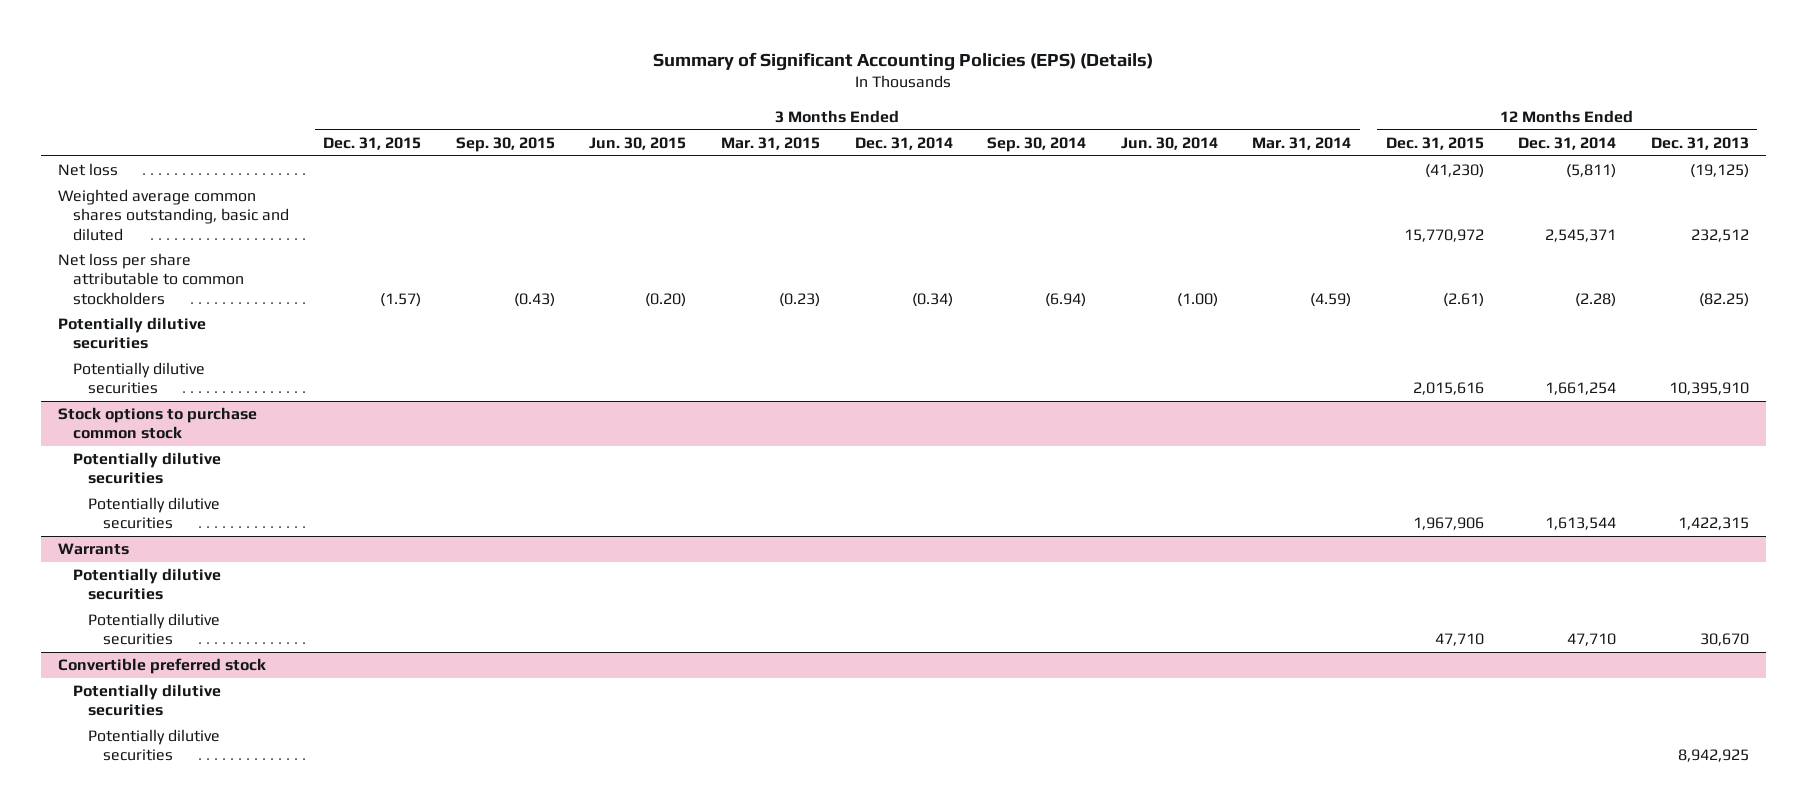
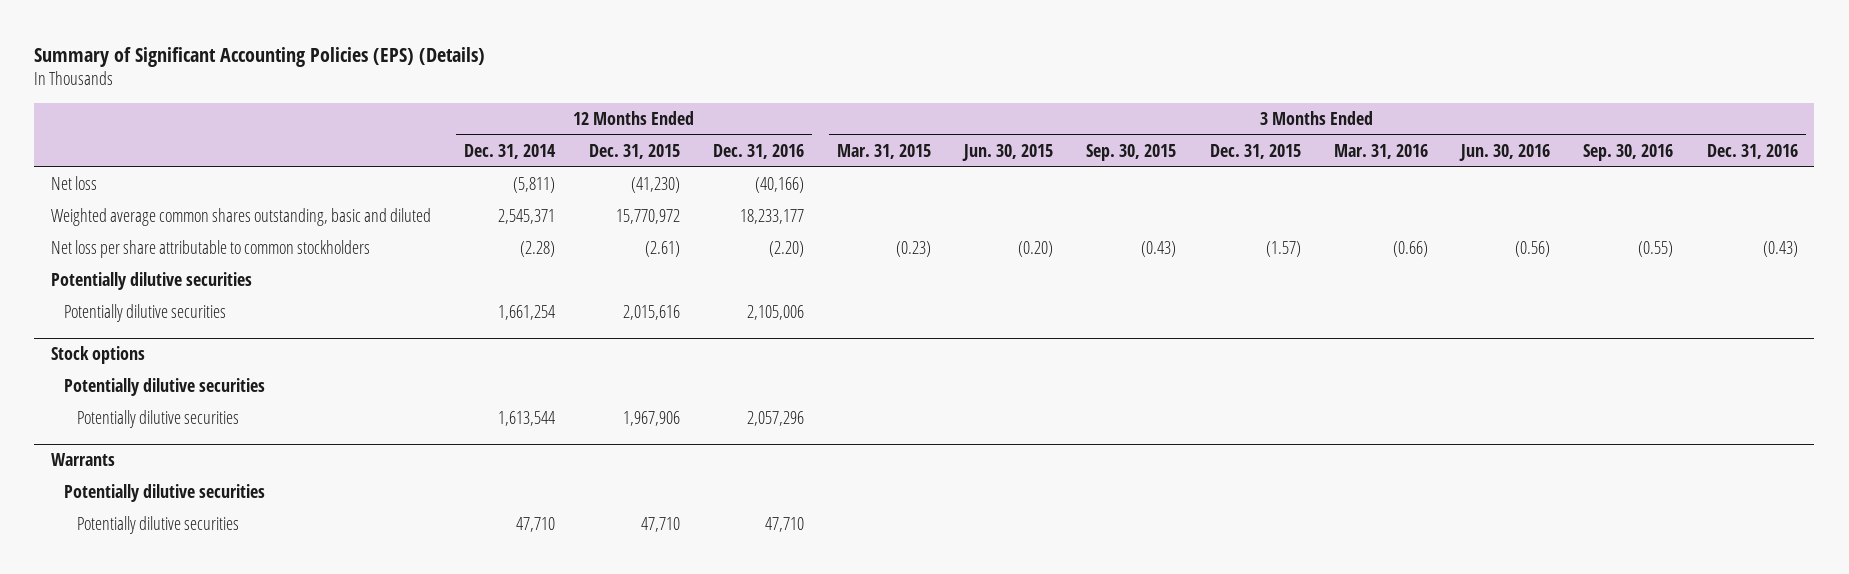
[854,136,953,150] Dec. 31, 2014 -> none
[987,136,1087,152] Sep. 30, 2014 -> none
[1120,136,1218,150] Jun. 30, 2014 -> none
[1252,136,1352,150] Mar. 31, 2014 -> none
[1650,136,1749,150] Dec. 31, 2013 -> none
none -> [712,144,804,160] Dec. 31, 2016
none -> [1333,144,1428,160] Mar. 31, 2016
none -> [1459,144,1551,162] Jun. 30, 2016
none -> [1583,144,1674,162] Sep. 30, 2016
none -> [1706,144,1798,160] Dec. 31, 2016
[57,407,257,440] Stock options to purchase common stock -> [51,346,146,365] Stock options
[57,658,266,675] Convertible preferred stock -> none
[72,684,221,717] Potentially dilutive securities -> none
[87,729,220,762] Potentially dilutive securities -> none

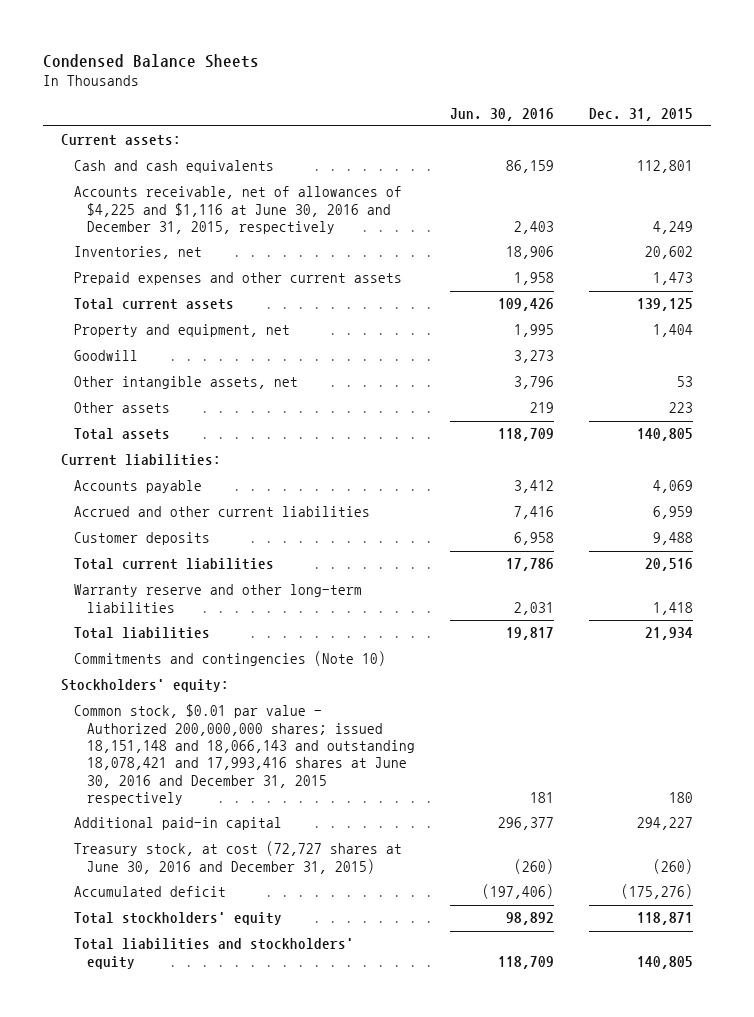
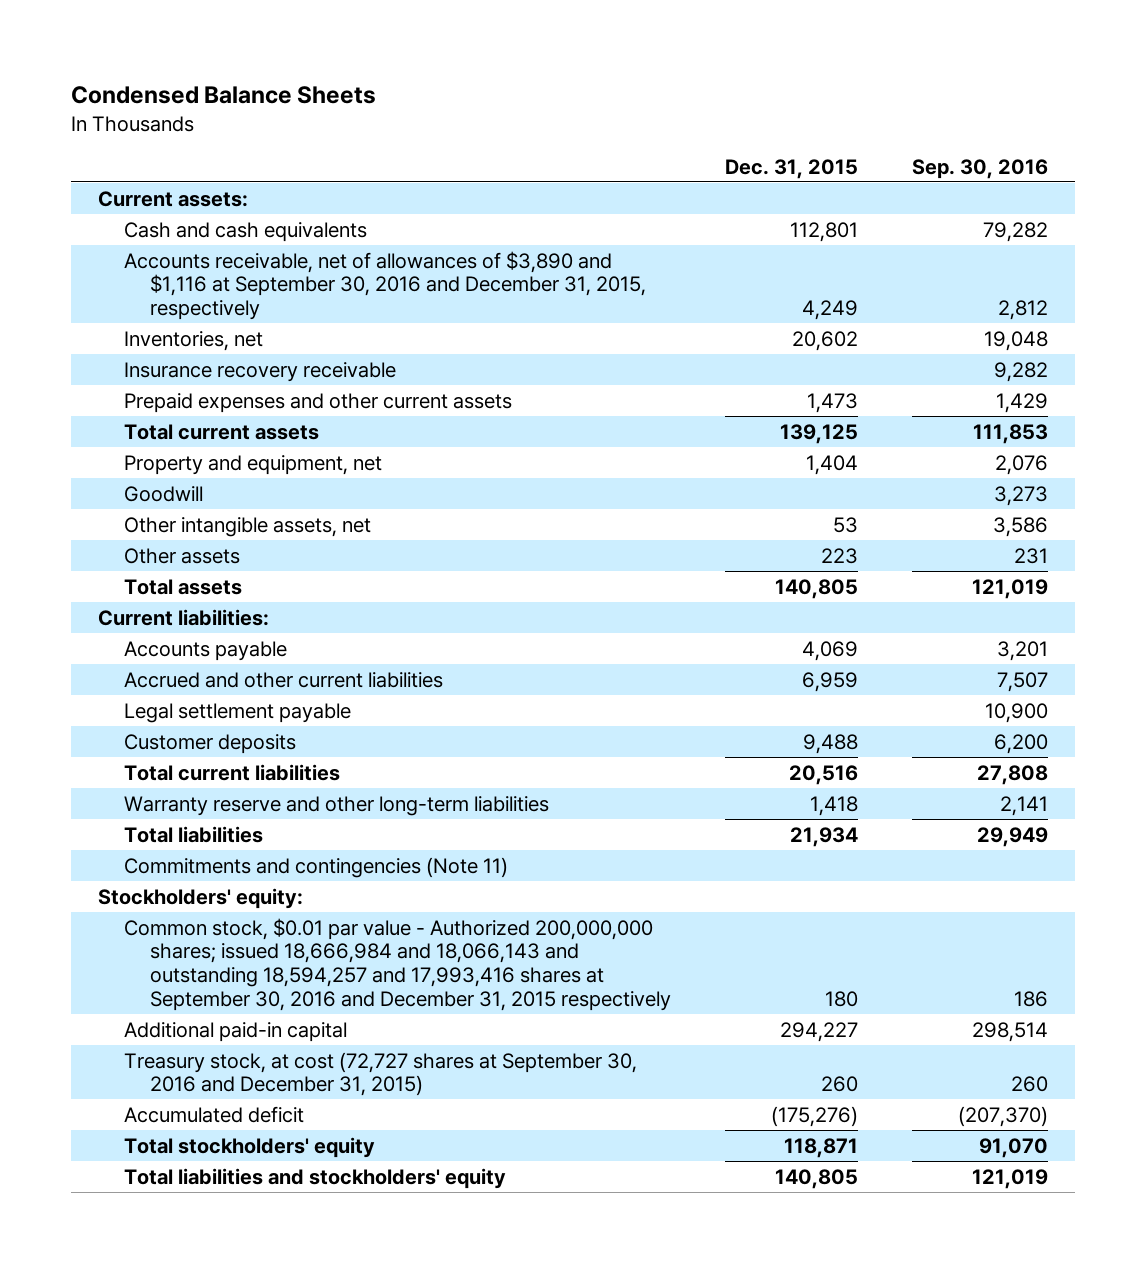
[450,107,555,121] Jun. 30, 2016 -> none
none -> [911,158,1048,179] Sep. 30, 2016
[74,186,403,235] Accounts receivable, net of allowances of $4,225 and $1,116 at June 30, 2016 and December 31, 2015, respectively -> [123,250,646,321] Accounts receivable, net of allowances of $3,890 and $1,116 at September 30, 2016 and December 31, 2015, respectively
none -> [123,361,396,382] Insurance recovery receivable
none -> [123,702,351,723] Legal settlement payable
[74,651,387,667] Commitments and contingencies (Note 10) -> [123,856,508,878] Commitments and contingencies (Note 11)
[74,704,416,806] Common stock, $0.01 par value - Authorized 200,000,000 shares; issued 18,151,148 and 18,066,143 and outstanding 18,078,421 and 17,993,416 shares at June 30, 2016 and December 31, 2015 respectively -> [123,917,671,1012] Common stock, $0.01 par value - Authorized 200,000,000 shares; issued 18,666,984 and 18,066,143 and outstanding 18,594,257 and 17,993,416 shares at September 30, 2016 and December 31, 2015 respectively
[74,841,403,874] Treasury stock, at cost (72,727 shares at June 30, 2016 and December 31, 2015) -> [123,1051,637,1097] Treasury stock, at cost (72,727 shares at September 30, 2016 and December 31, 2015)
[653,858,694,874] (260) -> [820,1076,858,1093] 260

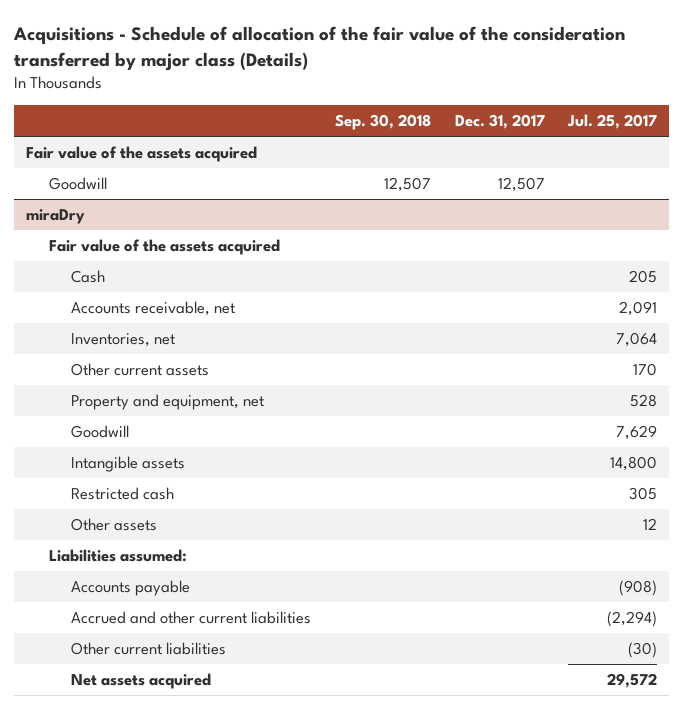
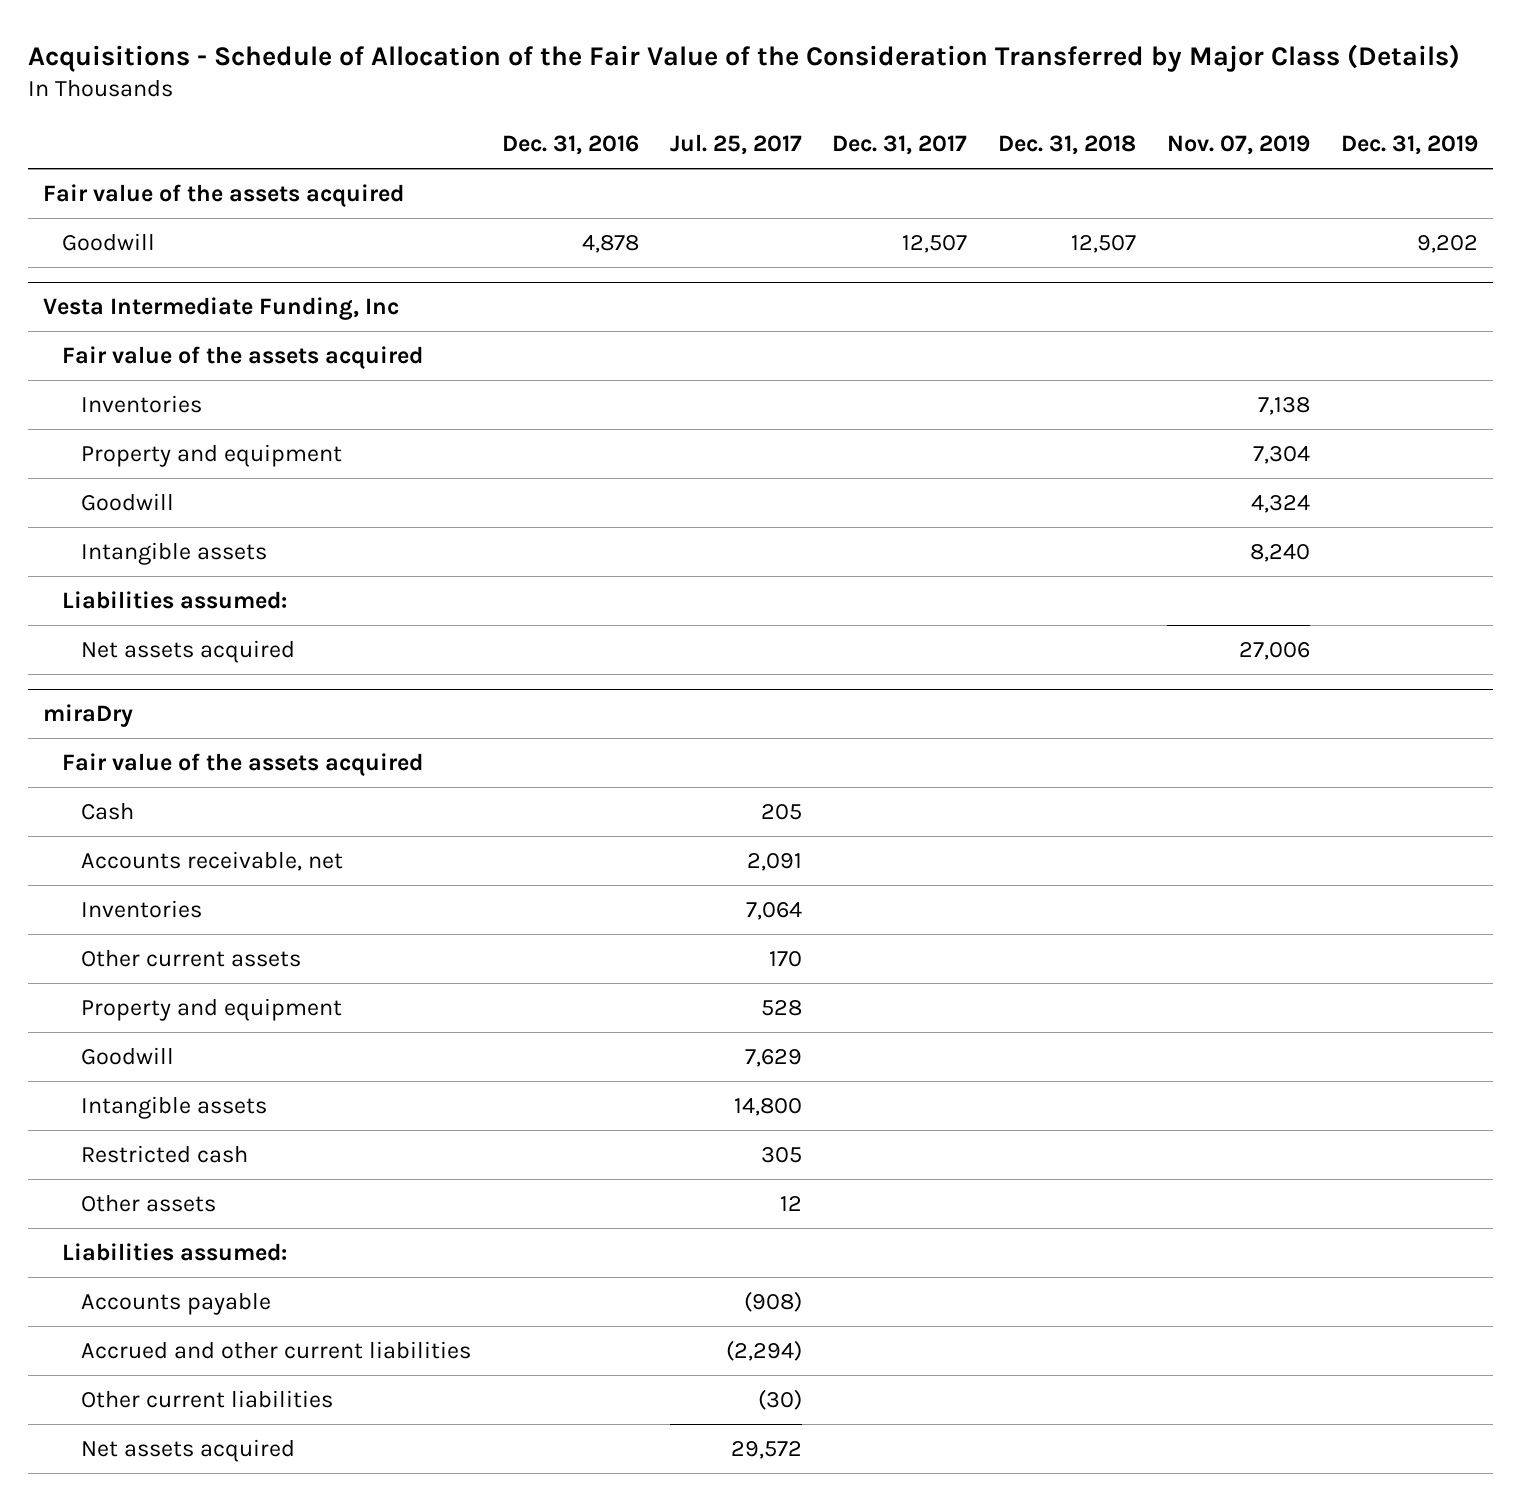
[12,25,625,71] Acquisitions - Schedule of allocation of the fair value of the consideration transferred by major class (Details) -> [28,43,1461,72] Acquisitions - Schedule of Allocation of the Fair Value of the Consideration Transferred by Major Class (Details)
[335,114,432,131] Sep. 30, 2018 -> none
none -> [501,135,639,156] Dec. 31, 2016
none -> [998,135,1137,156] Dec. 31, 2018
none -> [1166,135,1310,156] Nov. 07, 2019
none -> [1340,135,1478,156] Dec. 31, 2019
none -> [43,296,400,320] Vesta Intermediate Funding, Inc
none -> [62,345,424,369] Fair value of the assets acquired
none -> [81,394,203,413] Inventories
none -> [81,443,343,467] Property and equipment
none -> [81,492,175,511] Goodwill
none -> [81,541,268,565] Intangible assets
none -> [62,590,288,609] Liabilities assumed:
none -> [81,639,296,663] Net assets acquired
[71,333,176,348] Inventories, net -> [81,899,203,918] Inventories
[71,394,265,411] Property and equipment, net -> [81,997,343,1021] Property and equipment

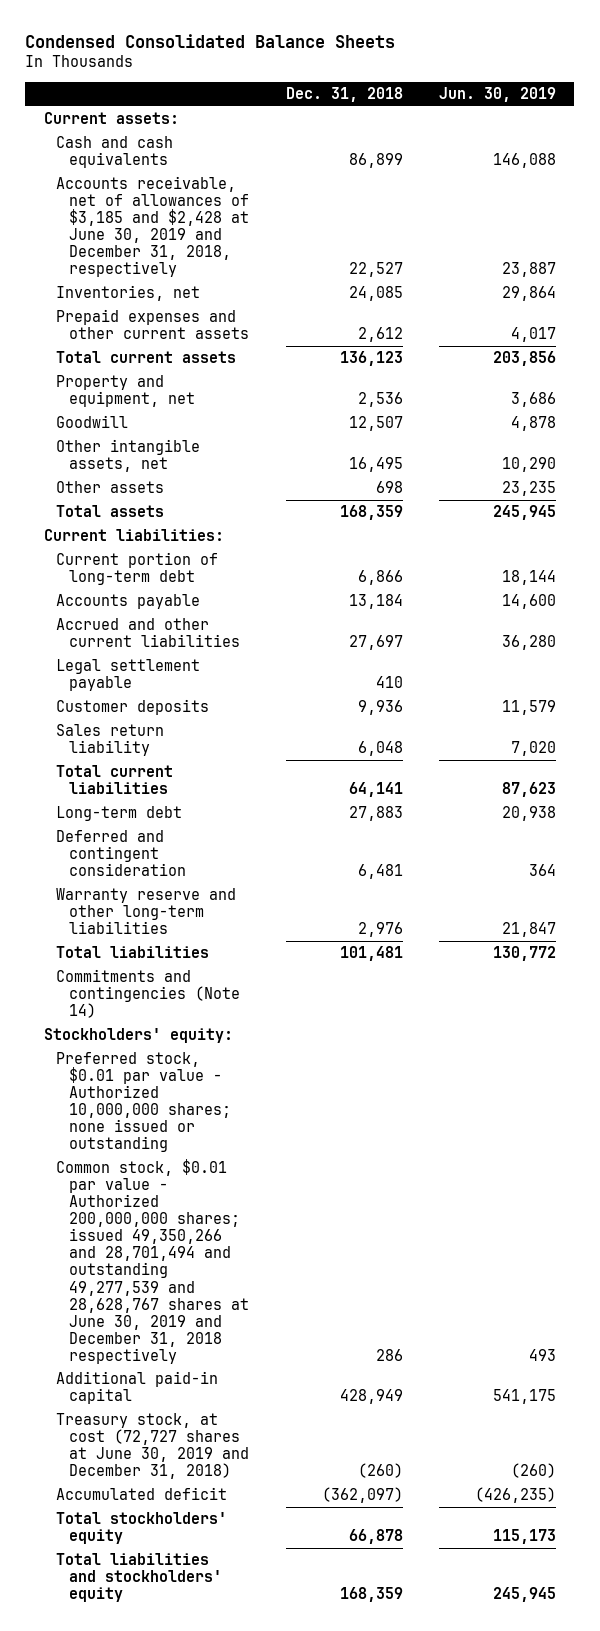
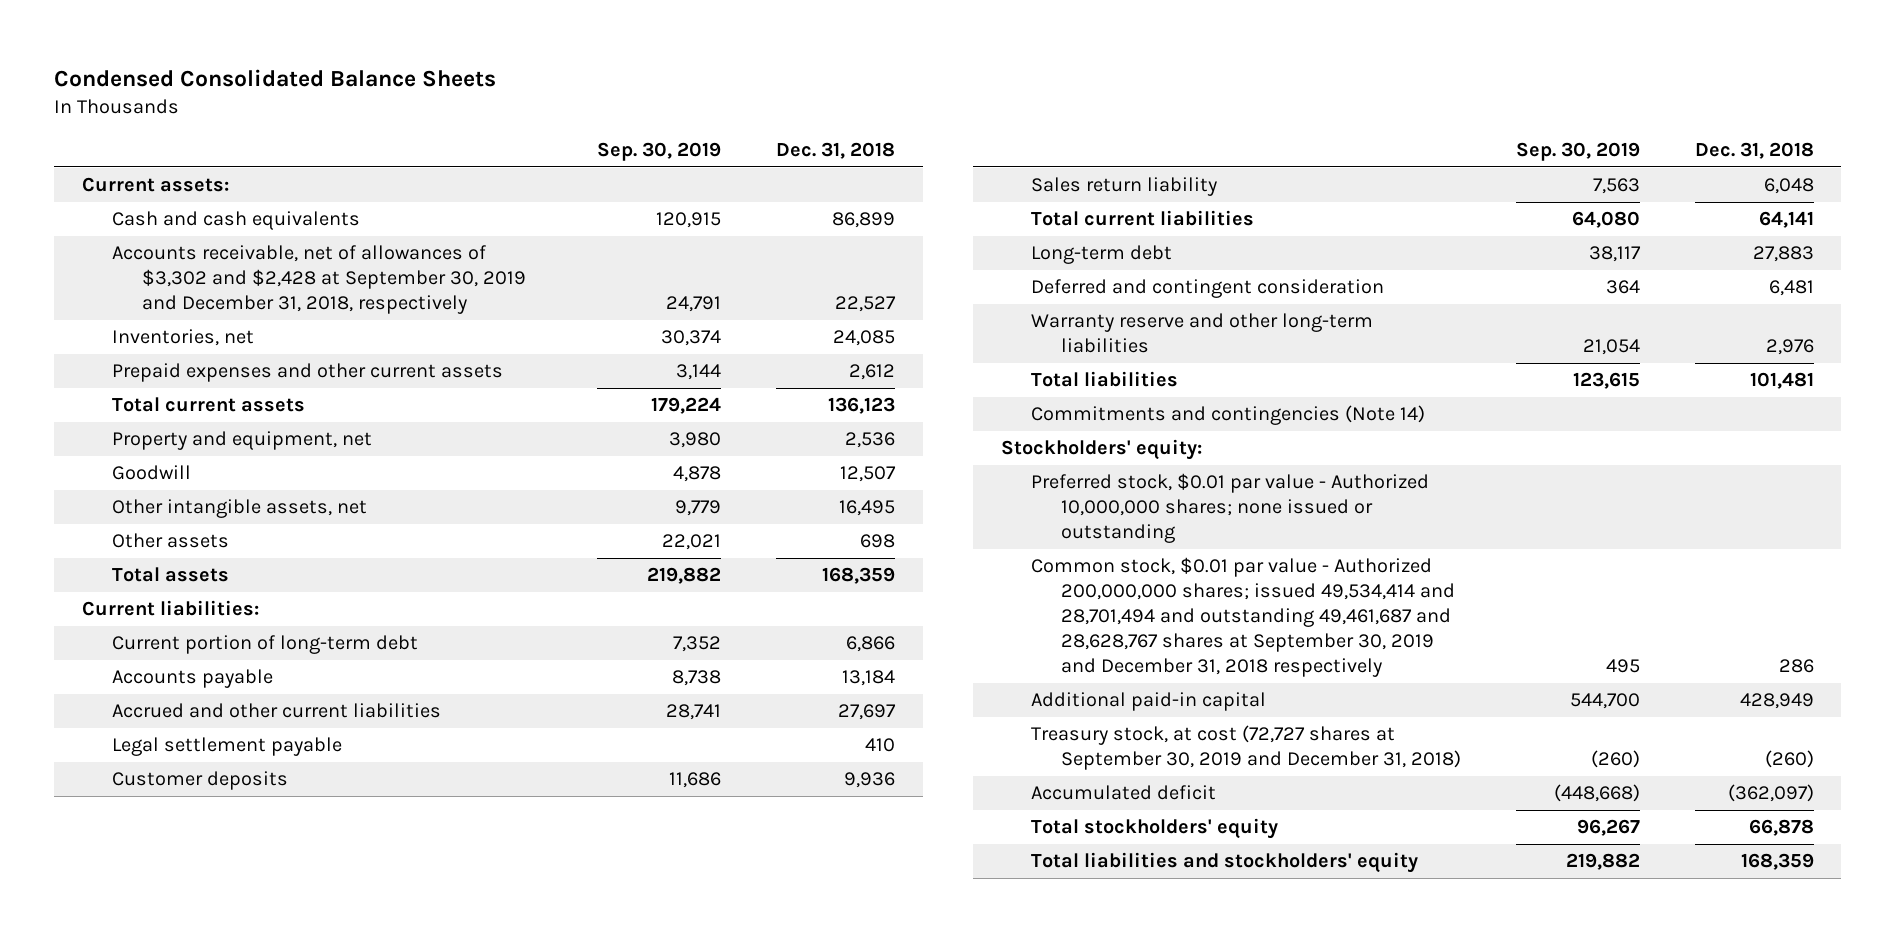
[439,87,557,103] Jun. 30, 2019 -> none
none -> [597,142,722,162] Sep. 30, 2019
[56,176,250,278] Accounts receivable, net of allowances of $3,185 and $2,428 at June 30, 2019 and December 31, 2018, respectively -> [112,245,527,315] Accounts receivable, net of allowances of $3,302 and $2,428 at September 30, 2019 and December 31, 2018, respectively
[56,1159,250,1364] Common stock, $0.01 par value - Authorized 200,000,000 shares; issued 49,350,266 and 28,701,494 and outstanding 49,277,539 and 28,628,767 shares at June 30, 2019 and December 31, 2018 respectively -> [1030,557,1455,678] Common stock, $0.01 par value - Authorized 200,000,000 shares; issued 49,534,414 and 28,701,494 and outstanding 49,461,687 and 28,628,767 shares at September 30, 2019 and December 31, 2018 respectively
[56,1413,250,1480] Treasury stock, at cost (72,727 shares at June 30, 2019 and December 31, 2018) -> [1030,725,1461,771] Treasury stock, at cost (72,727 shares at September 30, 2019 and December 31, 2018)

